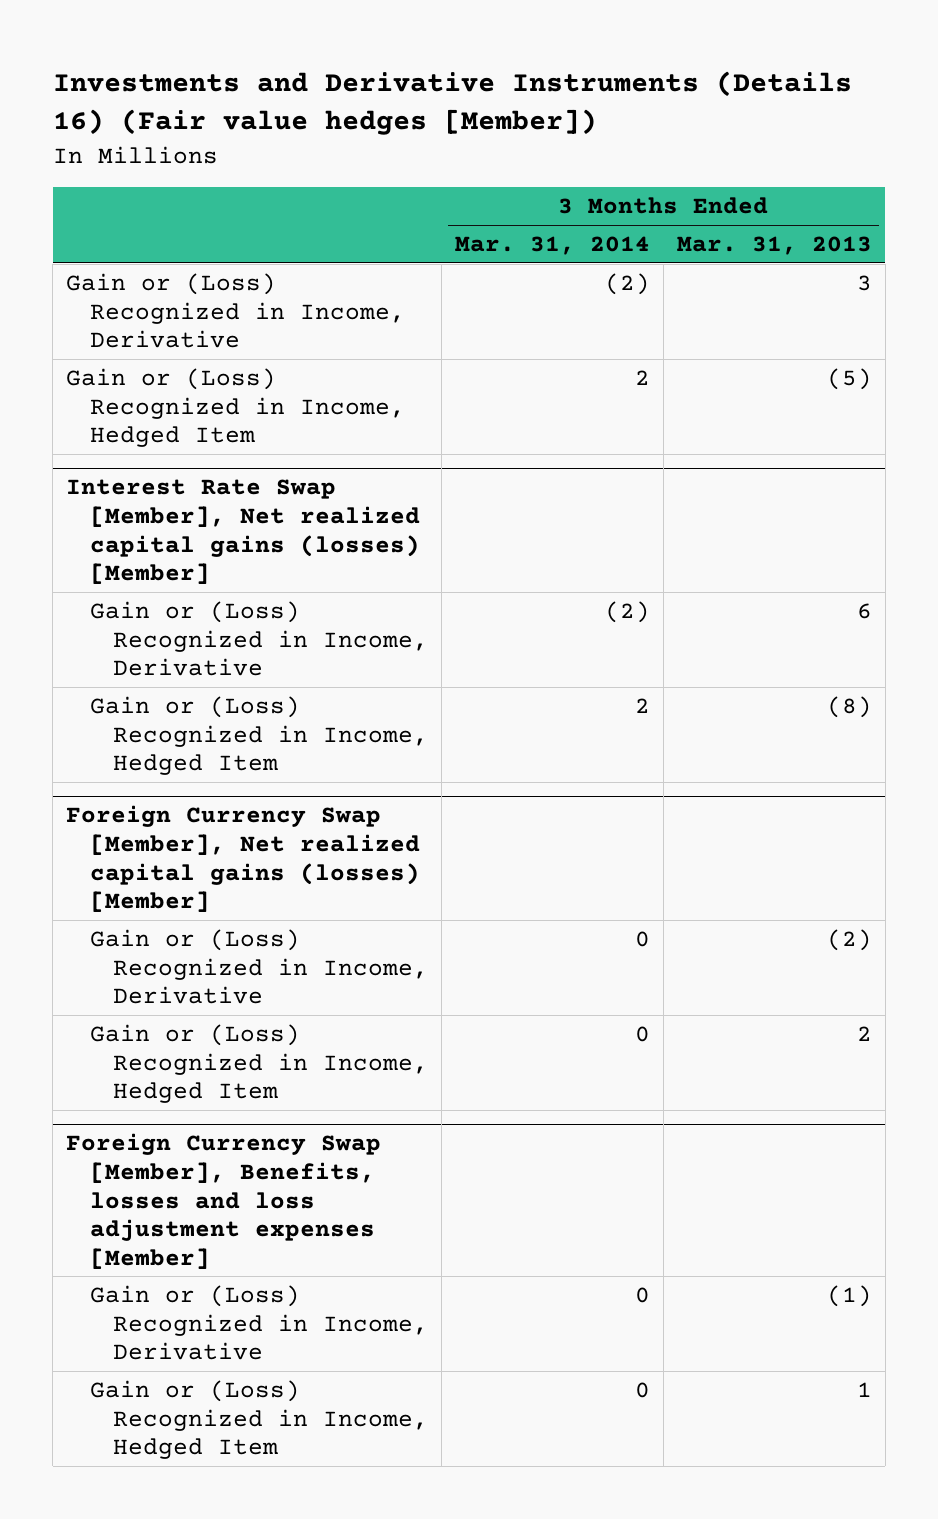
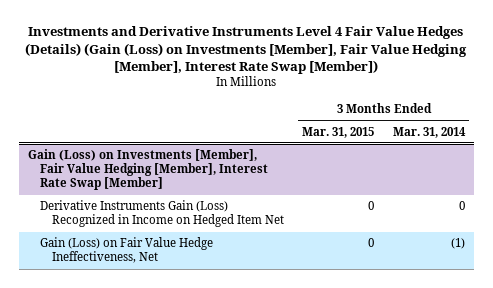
[52,71,852,136] Investments and Derivative Instruments (Details 16) (Fair value hedges [Member]) -> [25,26,468,75] Investments and Derivative Instruments Level 4 Fair Value Hedges (Details) (Gain (Loss) on Investments [Member], Fair Value Hedging [Member], Interest Rate Swap [Member])
[676,236,872,256] Mar. 31, 2013 -> none
none -> [302,126,375,138] Mar. 31, 2015
[66,273,405,349] Gain or (Loss) Recognized in Income, Derivative -> none
[66,479,420,585] Interest Rate Swap [Member], Net realized capital gains (losses) [Member] -> none
[89,601,428,677] Gain or (Loss) Recognized in Income, Derivative -> none
[89,696,428,776] Gain or (Loss) Recognized in Income, Hedged Item -> none
[66,805,420,913] Foreign Currency Swap [Member], Net realized capital gains (losses) [Member] -> none
[89,929,428,1005] Gain or (Loss) Recognized in Income, Derivative -> none
[89,1024,428,1104] Gain or (Loss) Recognized in Income, Hedged Item -> none
[66,1133,382,1269] Foreign Currency Swap [Member], Benefits, losses and loss adjustment expenses [Member] -> none
[89,1285,428,1361] Gain or (Loss) Recognized in Income, Derivative -> none
[89,1380,428,1460] Gain or (Loss) Recognized in Income, Hedged Item -> none
none -> [27,149,268,191] Gain (Loss) on Investments [Member], Fair Value Hedging [Member], Interest Rate Swap [Member]
[66,368,405,448] Gain or (Loss) Recognized in Income, Hedged Item -> [39,200,284,228] Derivative Instruments Gain (Loss) Recognized in Income on Hedged Item Net
[634,370,650,386] 2 -> [458,201,465,211] 0
none -> [39,237,213,264] Gain (Loss) on Fair Value Hedge Ineffectiveness, Net

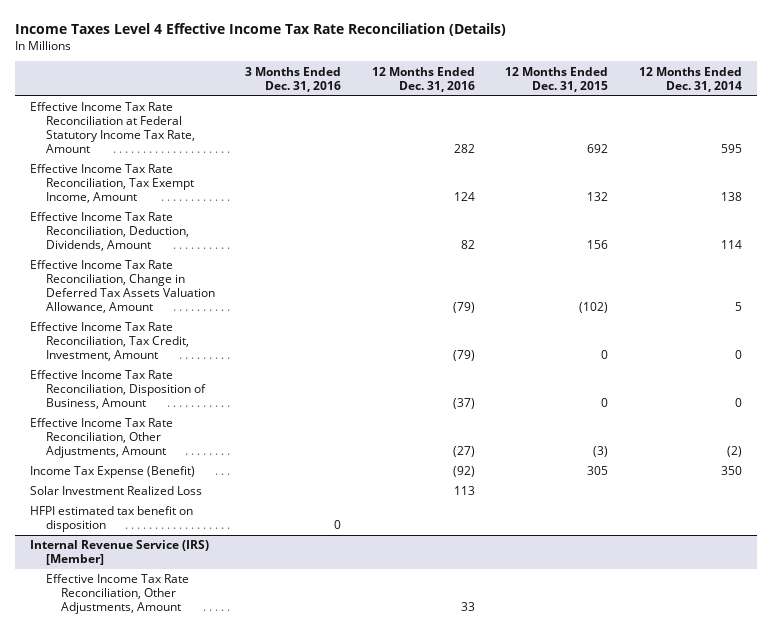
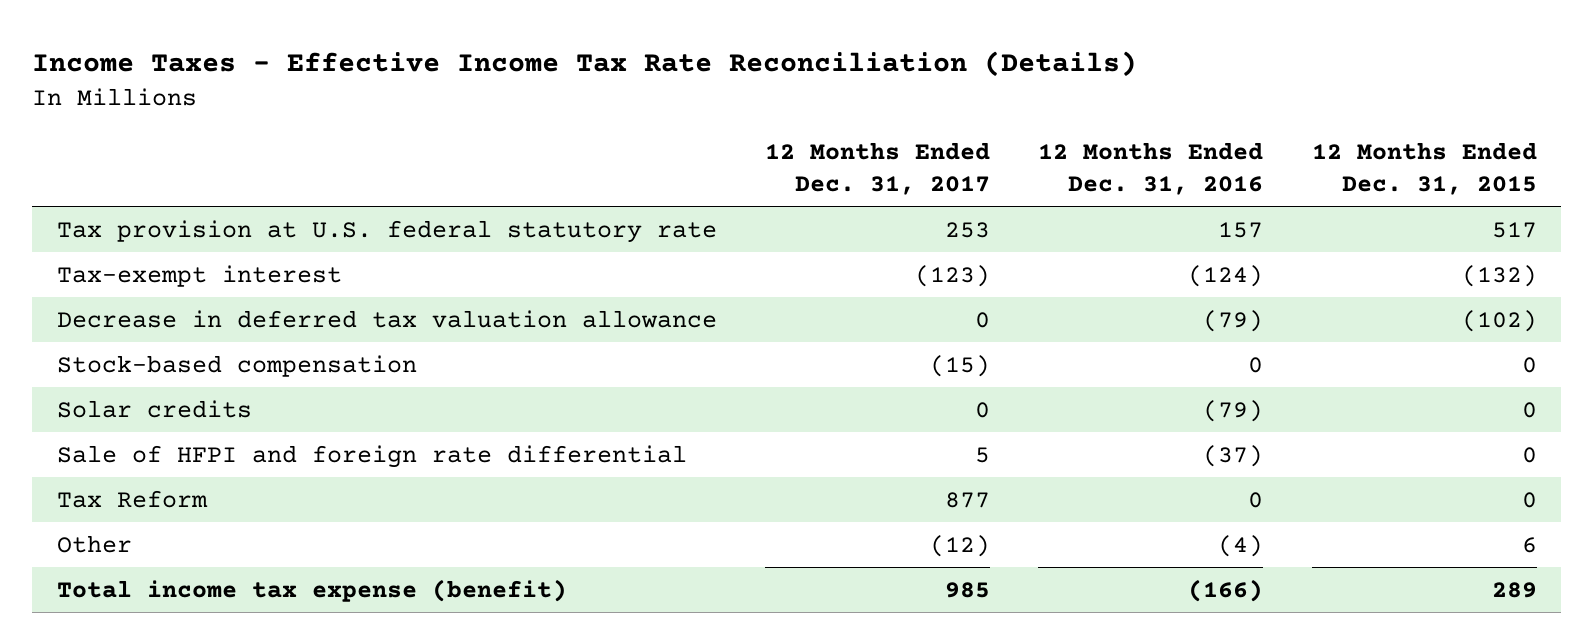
[15,22,507,36] Income Taxes Level 4 Effective Income Tax Rate Reconciliation (Details) -> [32,51,1138,78] Income Taxes - Effective Income Tax Rate Reconciliation (Details)
[245,66,342,92] 3 Months Ended Dec. 31, 2016 -> none
[638,66,742,92] 12 Months Ended Dec. 31, 2014 -> none
none -> [764,142,990,196] 12 Months Ended Dec. 31, 2017
[30,212,189,252] Effective Income Tax Rate Reconciliation, Deduction, Dividends, Amount -> none
[30,418,174,459] Effective Income Tax Rate Reconciliation, Other Adjustments, Amount -> none
[30,486,203,496] Solar Investment Realized Loss -> none
[30,506,194,533] HFPI estimated tax benefit on disposition -> none
[30,540,210,566] Internal Revenue Service (IRS) [Member] -> none
[45,574,189,615] Effective Income Tax Rate Reconciliation, Other Adjustments, Amount -> none
[30,102,195,154] Effective Income Tax Rate Reconciliation at Federal Statutory Income Tax Rate, Amount -> [56,219,717,243] Tax provision at U.S. federal statutory rate
[453,144,475,154] 282 -> [1218,221,1264,238] 157
[587,144,609,154] 692 -> [1491,221,1537,238] 517
[30,164,194,204] Effective Income Tax Rate Reconciliation, Tax Exempt Income, Amount -> [56,264,342,287] Tax-exempt interest
[453,192,475,202] 124 -> [1188,264,1264,287] (124)
[587,192,609,202] 132 -> [1461,264,1537,287] (132)
[30,260,215,314] Effective Income Tax Rate Reconciliation, Change in Deferred Tax Assets Valuation Allowance, Amount -> [56,309,717,328] Decrease in deferred tax valuation allowance
none -> [56,354,417,377] Stock-based compensation
[30,322,189,362] Effective Income Tax Rate Reconciliation, Tax Credit, Investment, Amount -> [56,399,252,418] Solar credits
[30,370,206,410] Effective Income Tax Rate Reconciliation, Disposition of Business, Amount -> [56,444,687,468] Sale of HFPI and foreign rate differential
none -> [56,489,208,508] Tax Reform
none -> [56,534,132,553] Other
[30,466,196,479] Income Tax Expense (Benefit) -> [56,578,567,602] Total income tax expense (benefit)
[452,466,475,478] (92) -> [1188,578,1264,602] (166)
[587,466,609,476] 305 -> [1491,581,1537,598] 289

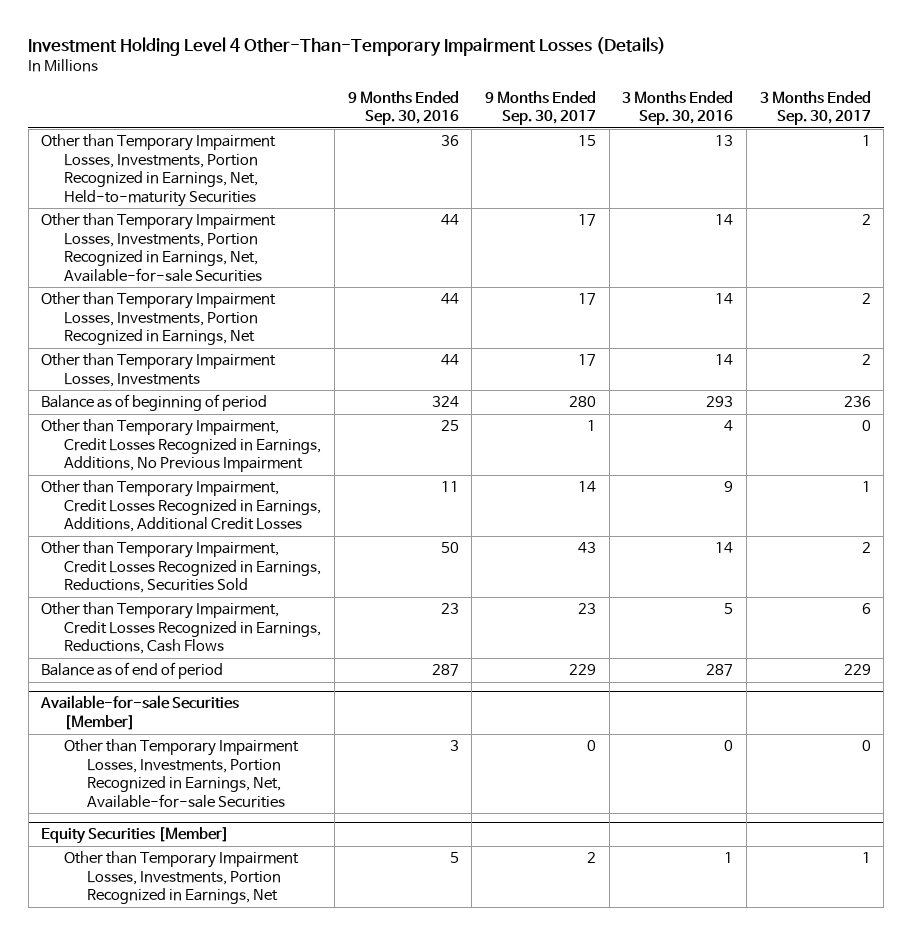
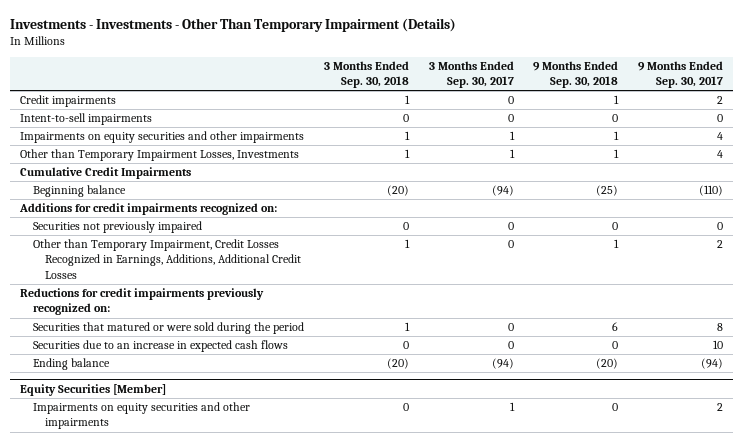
[28,37,667,57] Investment Holding Level 4 Other-Than-Temporary Impairment Losses (Details) -> [10,17,457,32] Investments - Investments - Other Than Temporary Impairment (Details)
[347,90,459,126] 9 Months Ended Sep. 30, 2016 -> none
[622,90,734,126] 3 Months Ended Sep. 30, 2016 -> none
none -> [323,60,409,89] 3 Months Ended Sep. 30, 2018
none -> [533,60,619,89] 9 Months Ended Sep. 30, 2018
[41,134,277,207] Other than Temporary Impairment Losses, Investments, Portion Recognized in Earnings, Net, Held-to-maturity Securities -> none
[41,213,277,282] Other than Temporary Impairment Losses, Investments, Portion Recognized in Earnings, Net, Available-for-sale Securities -> none
[41,292,277,346] Other than Temporary Impairment Losses, Investments, Portion Recognized in Earnings, Net -> none
[41,419,322,473] Other than Temporary Impairment, Credit Losses Recognized in Earnings, Additions, No Previous Impairment -> none
[41,541,322,594] Other than Temporary Impairment, Credit Losses Recognized in Earnings, Reductions, Securities Sold -> none
[41,602,322,655] Other than Temporary Impairment, Credit Losses Recognized in Earnings, Reductions, Cash Flows -> none
[41,662,224,680] Balance as of end of period -> none
[40,695,240,730] Available-for-sale Securities [Member] -> none
[64,739,300,808] Other than Temporary Impairment Losses, Investments, Portion Recognized in Earnings, Net, Available-for-sale Securities -> none
none -> [19,95,116,108] Credit impairments
none -> [19,113,152,126] Intent-to-sell impairments
none -> [19,131,304,144] Impairments on equity securities and other impairments
[578,354,597,367] 17 -> [717,150,724,159] 4
[861,354,871,366] 2 -> [509,149,515,159] 1
none -> [19,167,191,180] Cumulative Credit Impairments
[41,394,268,412] Balance as of beginning of period -> [32,185,126,198] Beginning balance
[569,396,597,408] 280 -> [699,185,724,197] (110)
[843,396,871,408] 236 -> [491,185,514,197] (94)
none -> [18,203,277,216] Additions for credit impairments recognized on:
none -> [32,221,202,234] Securities not previously impaired
[578,481,597,493] 14 -> [717,240,724,249] 2
[861,481,871,493] 1 -> [507,240,514,249] 0
none -> [19,288,264,316] Reductions for credit impairments previously recognized on:
none -> [32,322,304,335] Securities that matured or were sold during the period
none -> [32,340,288,353] Securities due to an increase in expected cash flows
none -> [32,358,110,371] Ending balance
[64,851,300,905] Other than Temporary Impairment Losses, Investments, Portion Recognized in Earnings, Net -> [32,402,250,430] Impairments on equity securities and other impairments

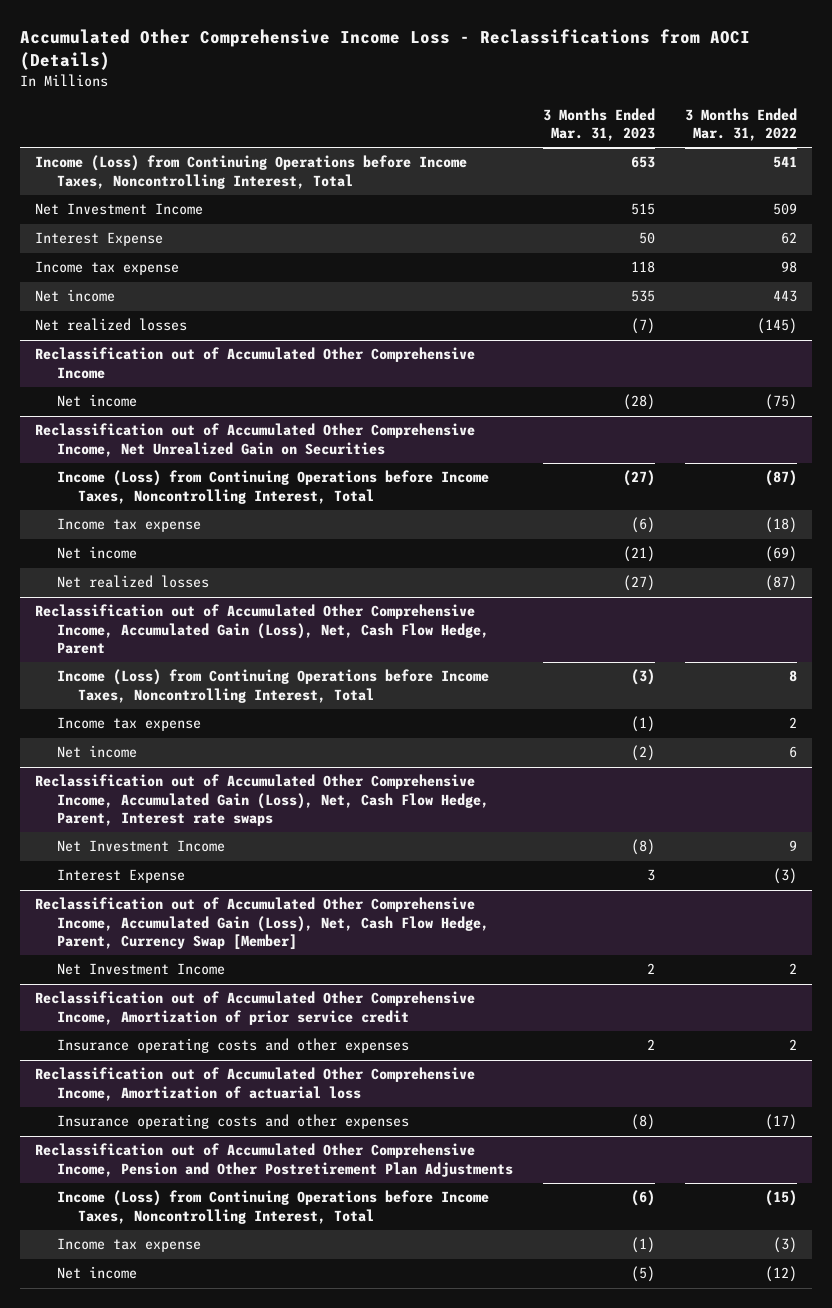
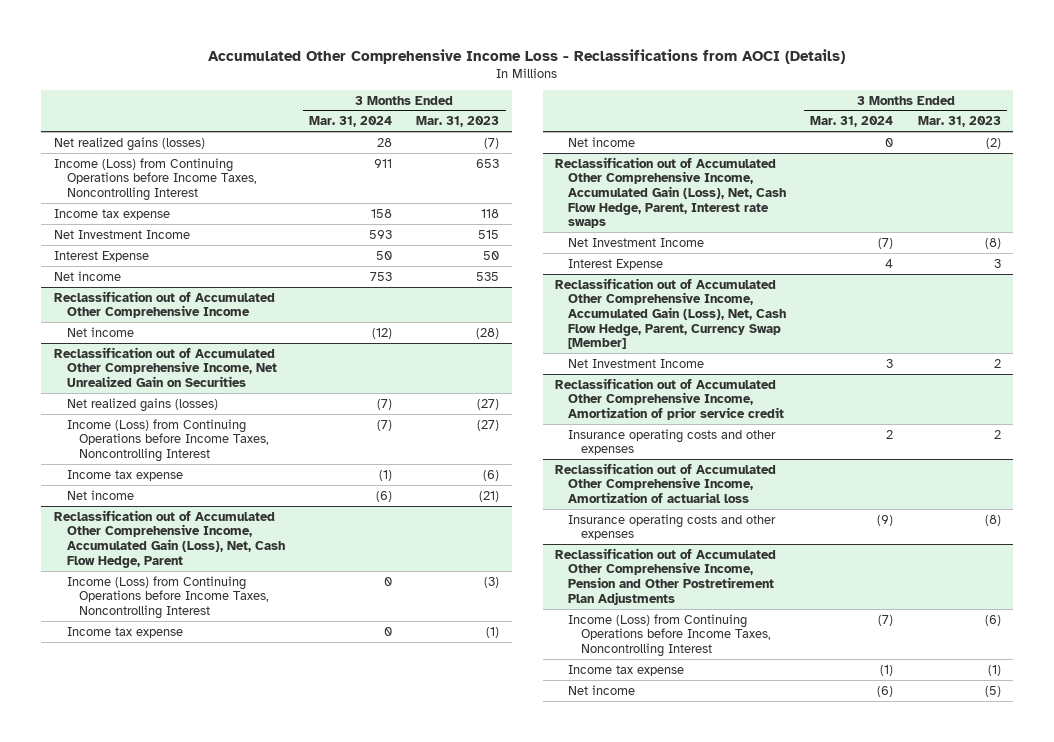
[684,107,797,142] 3 Months Ended Mar. 31, 2022 -> none
none -> [308,116,392,128] Mar. 31, 2024
none -> [53,136,205,151] Net realized gains (losses)
[35,155,468,189] Income (Loss) from Continuing Operations before Income Taxes, Noncontrolling Interest, Total -> [53,157,257,201] Income (Loss) from Continuing Operations before Income Taxes, Noncontrolling Interest
[35,261,180,276] Income tax expense -> [53,208,170,220] Income tax expense
[35,318,188,332] Net realized losses -> none
none -> [66,397,218,412] Net realized gains (losses)
[56,470,489,504] Income (Loss) from Continuing Operations before Income Taxes, Noncontrolling Interest, Total -> [66,418,270,462] Income (Loss) from Continuing Operations before Income Taxes, Noncontrolling Interest
[56,575,209,589] Net realized losses -> none
[56,669,489,703] Income (Loss) from Continuing Operations before Income Taxes, Noncontrolling Interest, Total -> [66,575,270,619] Income (Loss) from Continuing Operations before Income Taxes, Noncontrolling Interest
[56,1190,489,1224] Income (Loss) from Continuing Operations before Income Taxes, Noncontrolling Interest, Total -> [567,613,771,657] Income (Loss) from Continuing Operations before Income Taxes, Noncontrolling Interest

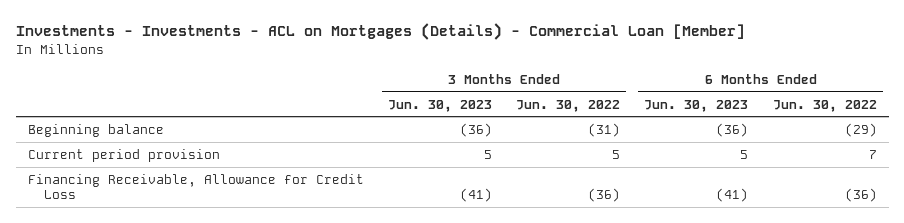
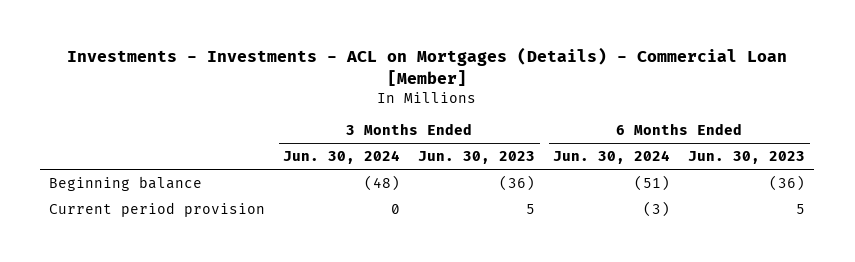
[516,99,621,112] Jun. 30, 2022 -> none
[772,99,877,112] Jun. 30, 2022 -> none
none -> [283,150,401,165] Jun. 30, 2024
none -> [553,150,671,165] Jun. 30, 2024
[27,173,364,200] Financing Receivable, Allowance for Credit Loss -> none

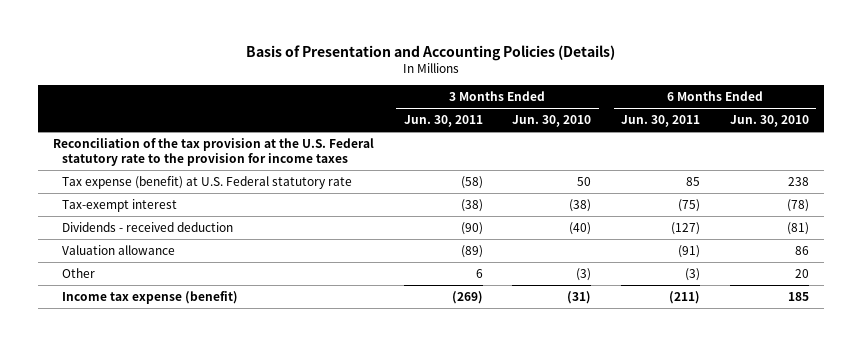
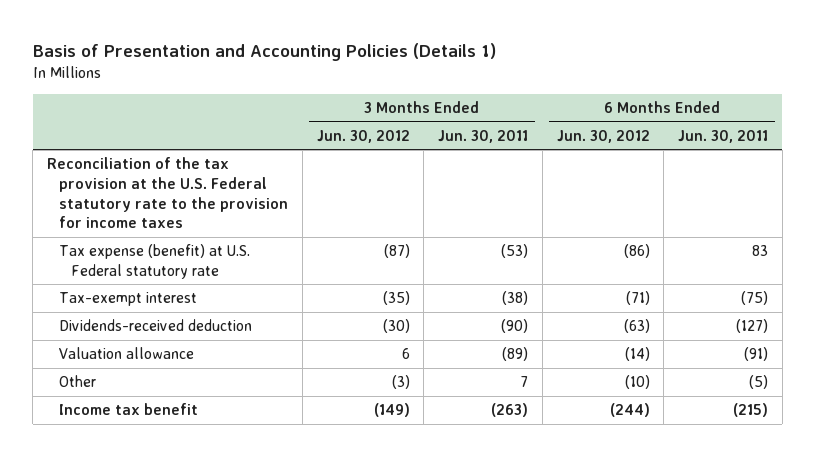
[245,44,615,61] Basis of Presentation and Accounting Policies (Details) -> [32,43,496,62] Basis of Presentation and Accounting Policies (Details 1)
[512,115,592,128] Jun. 30, 2010 -> none
[729,115,809,128] Jun. 30, 2010 -> none
none -> [316,129,410,143] Jun. 30, 2012
none -> [556,129,650,143] Jun. 30, 2012
[460,175,483,189] (58) -> [501,244,529,259] (53)
[686,176,701,186] 85 -> [752,245,769,257] 83
[61,221,233,232] Dividends - received deduction -> [58,319,252,332] Dividends-received deduction
[475,268,483,278] 6 -> [520,376,529,388] 7
[685,267,701,281] (3) -> [749,375,769,390] (5)
[61,290,238,304] Income tax expense (benefit) -> [58,403,198,416] Income tax benefit
[451,290,483,304] (269) -> [491,403,529,418] (263)
[669,290,701,304] (211) -> [733,403,769,418] (215)

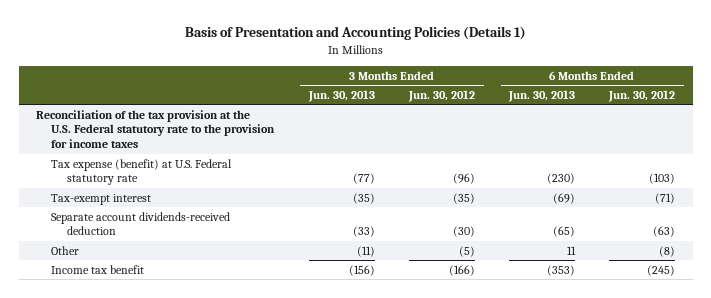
[438,129,529,143] Jun. 30, 2011 -> none
[678,129,769,143] Jun. 30, 2011 -> none
none -> [307,89,375,102] Jun. 30, 2013
none -> [508,89,576,102] Jun. 30, 2013
[383,244,410,259] (87) -> [452,173,475,185] (96)
[623,244,650,259] (86) -> [649,173,676,185] (103)
[58,347,194,360] Valuation allowance -> none
[58,319,252,332] Dividends-received deduction -> [51,211,231,236] Separate account dividends-received deduction
[391,375,410,390] (3) -> [458,245,475,257] (5)
[624,375,650,390] (10) -> [659,245,676,257] (8)
[373,403,410,418] (149) -> [448,264,475,276] (166)
[609,403,650,418] (244) -> [647,264,676,276] (245)

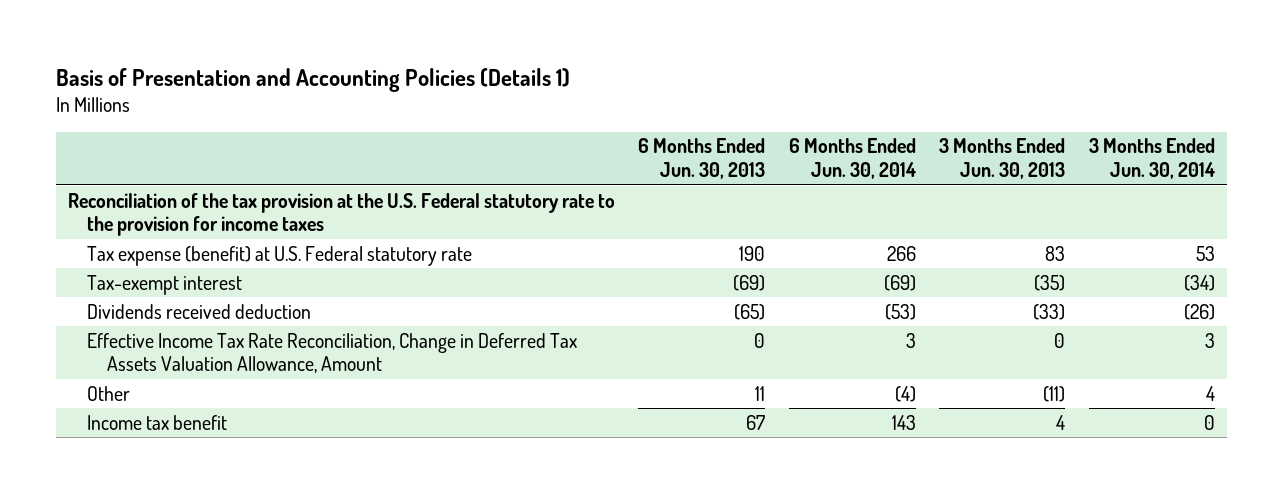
[407,89,475,102] Jun. 30, 2012 -> none
[608,89,676,102] Jun. 30, 2012 -> none
none -> [788,138,916,180] 6 Months Ended Jun. 30, 2014
none -> [1088,138,1215,180] 3 Months Ended Jun. 30, 2014
[352,173,375,185] (77) -> [1045,245,1066,261] 83
[547,173,576,185] (230) -> [739,245,766,261] 190
[51,211,231,236] Separate account dividends-received deduction -> [87,303,312,319] Dividends received deduction
none -> [87,332,578,374] Effective Income Tax Rate Reconciliation, Change in Deferred Tax Assets Valuation Allowance, Amount
[348,264,375,276] (156) -> [1056,414,1066,430] 4
[547,264,576,276] (353) -> [746,414,766,430] 67

